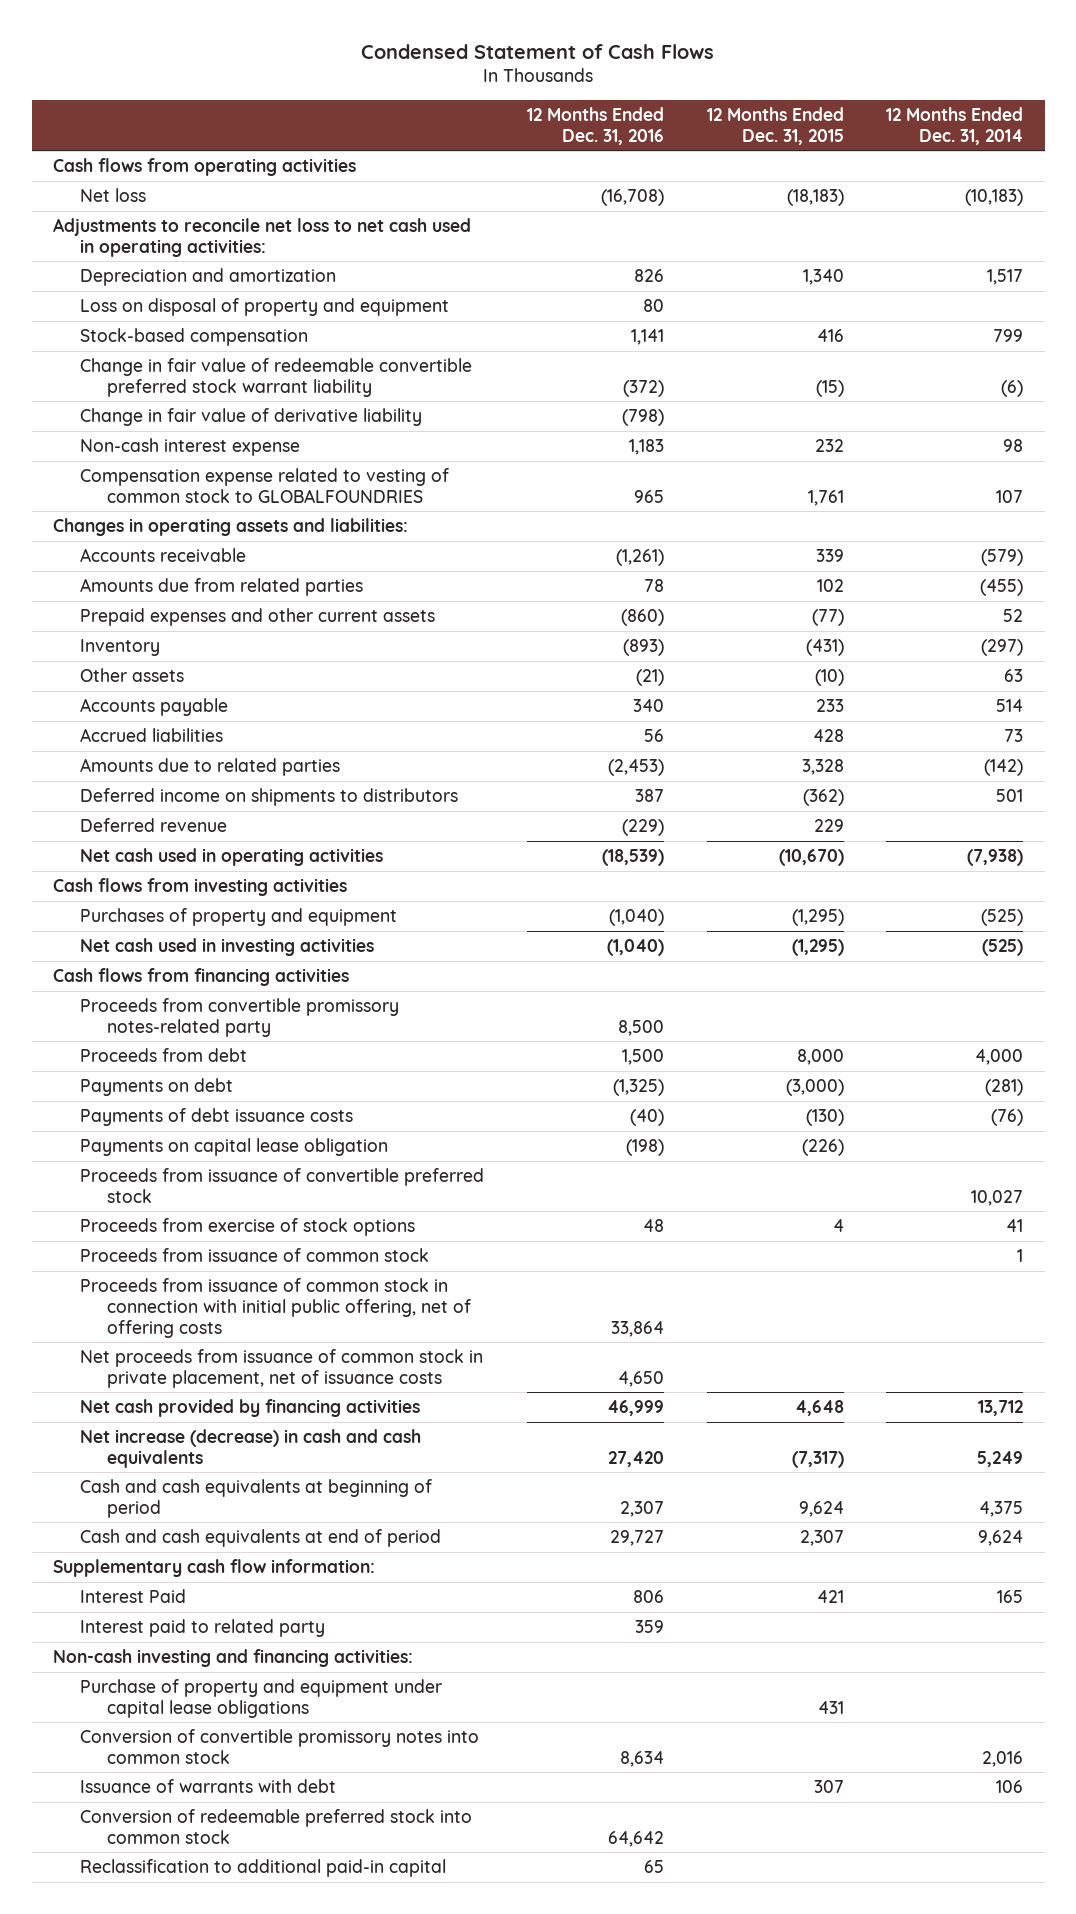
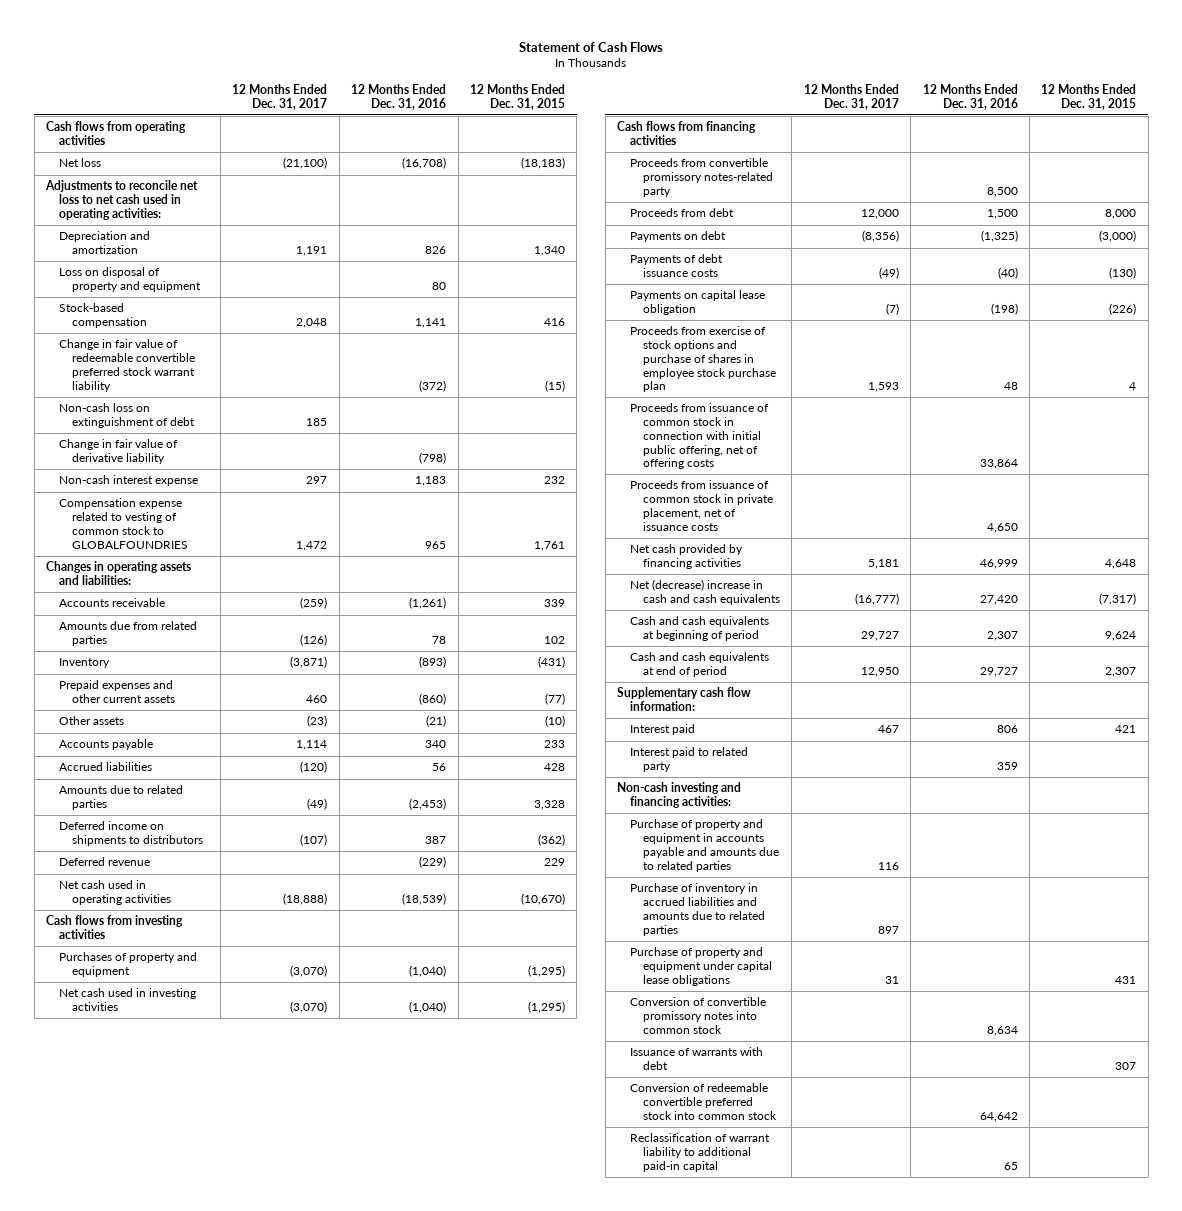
[361,43,715,59] Condensed Statement of Cash Flows -> [519,41,664,52] Statement of Cash Flows
[886,106,1024,145] 12 Months Ended Dec. 31, 2014 -> none
none -> [232,84,328,110] 12 Months Ended Dec. 31, 2017
none -> [58,403,195,429] Non-cash loss on extinguishment of debt
[79,607,435,626] Prepaid expenses and other current assets -> [58,680,175,704] Prepaid expenses and other current assets
[79,1167,484,1203] Proceeds from issuance of convertible preferred stock -> none
[79,1247,429,1262] Proceeds from issuance of common stock -> none
[79,1217,415,1236] Proceeds from exercise of stock options -> [630,326,777,393] Proceeds from exercise of stock options and purchase of shares in employee stock purchase plan
[79,1348,483,1388] Net proceeds from issuance of common stock in private placement, net of issuance costs -> [630,480,774,531] Proceeds from issuance of common stock in private placement, net of issuance costs
[79,1428,421,1468] Net increase (decrease) in cash and cash equivalents -> [630,579,781,606] Net (decrease) increase in cash and cash equivalents
[79,1588,186,1603] Interest Paid -> [630,724,696,736] Interest paid
none -> [630,819,780,872] Purchase of property and equipment in accounts payable and amounts due to related parties
none -> [630,883,766,936] Purchase of inventory in accrued liabilities and amounts due to related parties
[79,1808,472,1844] Conversion of redeemable preferred stock into common stock -> [630,1083,778,1120] Conversion of redeemable convertible preferred stock into common stock
[79,1858,446,1877] Reclassification to additional paid-in capital -> [630,1133,771,1172] Reclassification of warrant liability to additional paid-in capital

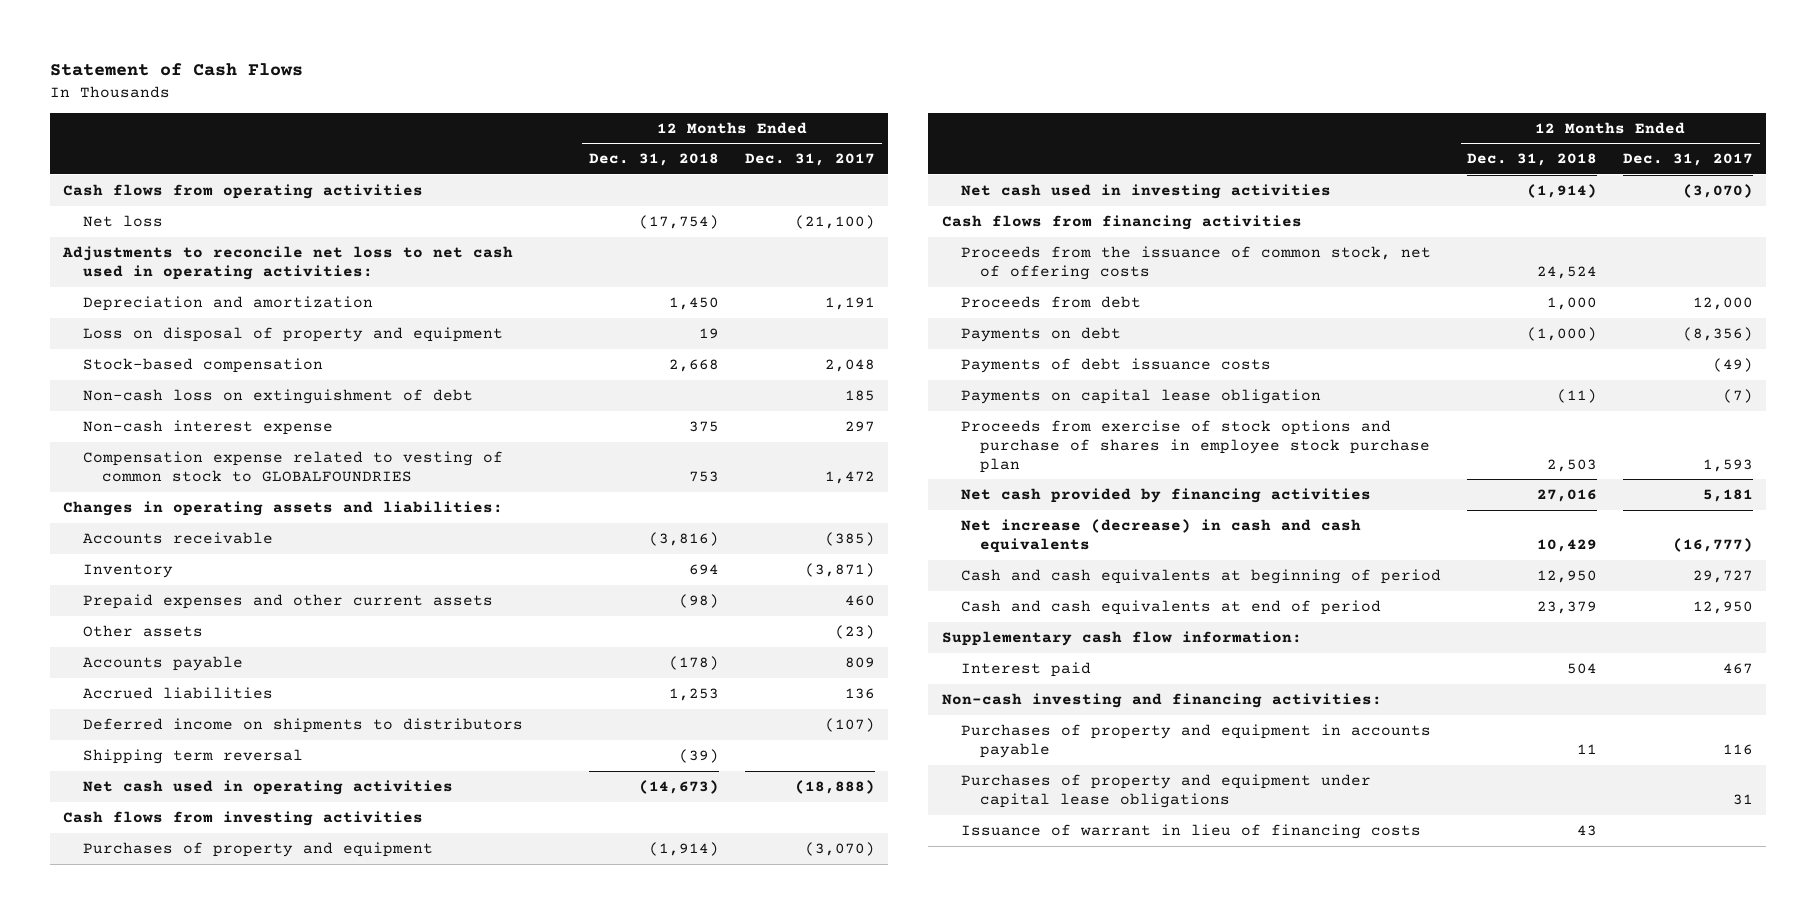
[351,84,447,110] 12 Months Ended Dec. 31, 2016 -> none
[470,84,566,110] 12 Months Ended Dec. 31, 2015 -> none
none -> [588,153,719,167] Dec. 31, 2018
[58,339,195,392] Change in fair value of redeemable convertible preferred stock warrant liability -> none
[58,439,178,465] Change in fair value of derivative liability -> none
[58,621,197,647] Amounts due from related parties -> none
[300,597,328,610] (259) -> [825,531,876,546] (385)
[58,785,183,811] Amounts due to related parties -> none
[296,740,328,751] 1,114 -> [845,656,876,668] 809
[300,761,328,774] (120) -> [845,687,876,699] 136
[58,857,150,867] Deferred revenue -> none
none -> [82,748,303,764] Shipping term reversal
[630,158,774,197] Proceeds from convertible promissory notes-related party -> none
none -> [960,245,1431,280] Proceeds from the issuance of common stock, net of offering costs
[630,403,770,470] Proceeds from issuance of common stock in connection with initial public offering, net of offering costs -> none
[630,480,774,531] Proceeds from issuance of common stock in private placement, net of issuance costs -> none
[630,579,781,606] Net (decrease) increase in cash and cash equivalents -> [960,518,1361,553] Net increase (decrease) in cash and cash equivalents
[630,747,749,773] Interest paid to related party -> none
[630,883,766,936] Purchase of inventory in accrued liabilities and amounts due to related parties -> none
[630,997,767,1034] Conversion of convertible promissory notes into common stock -> none
[630,1083,778,1120] Conversion of redeemable convertible preferred stock into common stock -> none
[630,1133,771,1172] Reclassification of warrant liability to additional paid-in capital -> none
[630,819,780,872] Purchase of property and equipment in accounts payable and amounts due to related parties -> [960,723,1431,758] Purchases of property and equipment in accounts payable
[630,947,773,986] Purchase of property and equipment under capital lease obligations -> [960,773,1371,808] Purchases of property and equipment under capital lease obligations
[630,1047,764,1071] Issuance of warrants with debt -> [960,823,1421,839] Issuance of warrant in lieu of financing costs

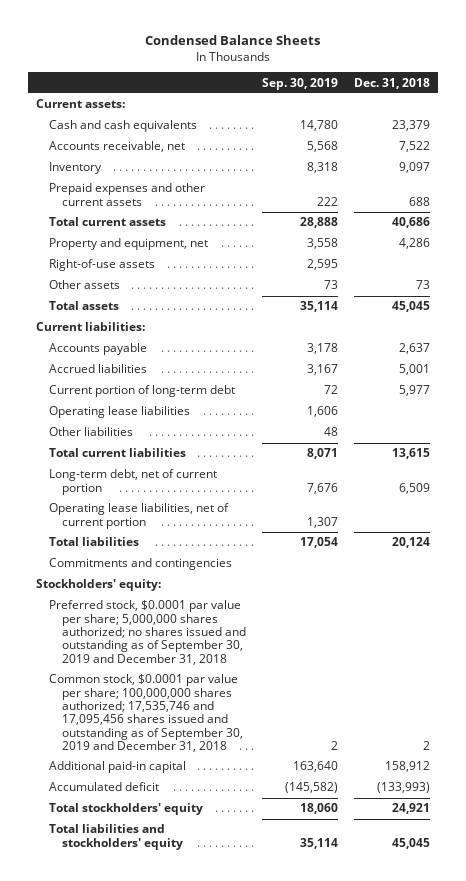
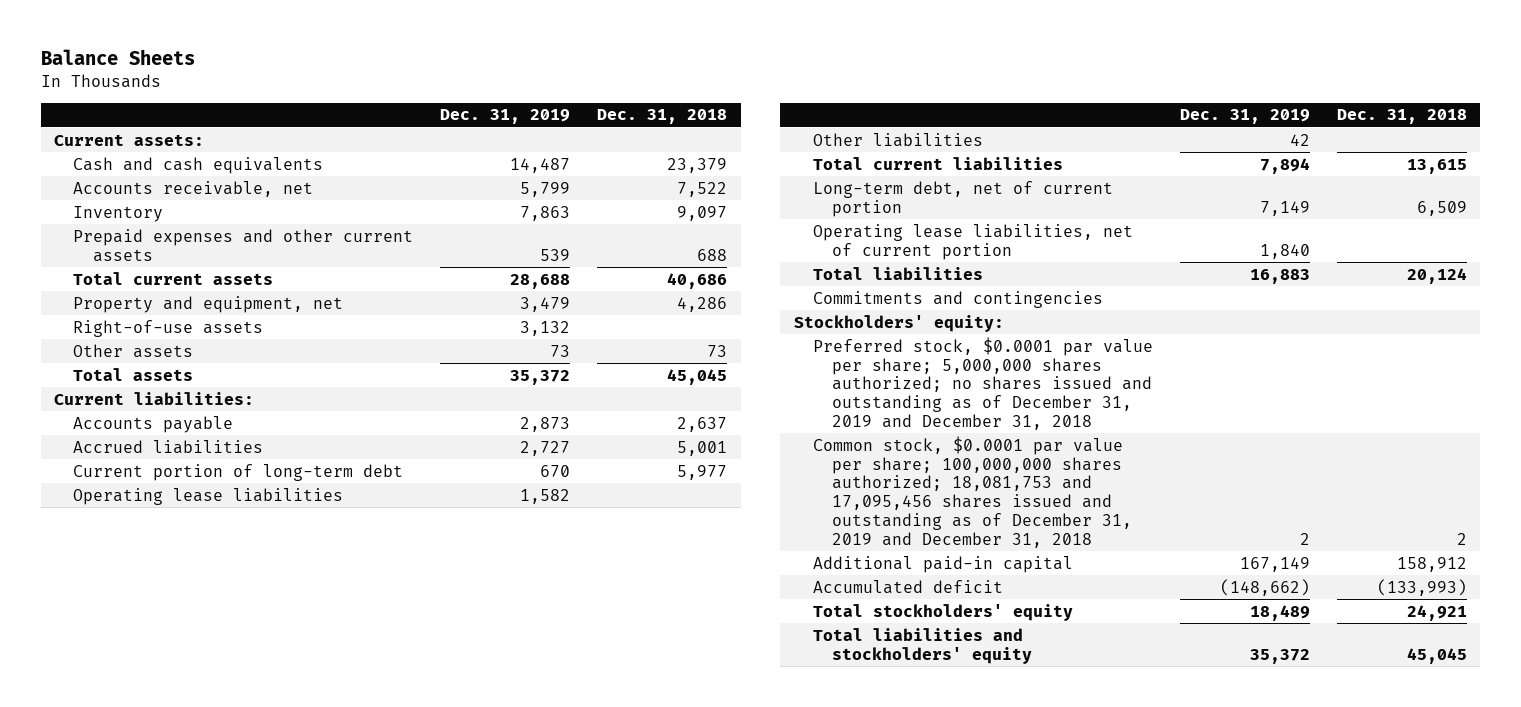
[144,35,320,46] Condensed Balance Sheets -> [40,49,195,66] Balance Sheets
[261,77,338,90] Sep. 30, 2019 -> none
none -> [440,109,571,125] Dec. 31, 2019
[48,600,246,665] Preferred stock, $0.0001 par value per share; 5,000,000 shares authorized; no shares issued and outstanding as of September 30, 2019 and December 31, 2018 -> [812,336,1153,430] Preferred stock, $0.0001 par value per share; 5,000,000 shares authorized; no shares issued and outstanding as of December 31, 2019 and December 31, 2018
[48,674,243,752] Common stock, $0.0001 par value per share; 100,000,000 shares authorized; 17,535,746 and 17,095,456 shares issued and outstanding as of September 30, 2019 and December 31, 2018 -> [812,435,1133,548] Common stock, $0.0001 par value per share; 100,000,000 shares authorized; 18,081,753 and 17,095,456 shares issued and outstanding as of December 31, 2019 and December 31, 2018

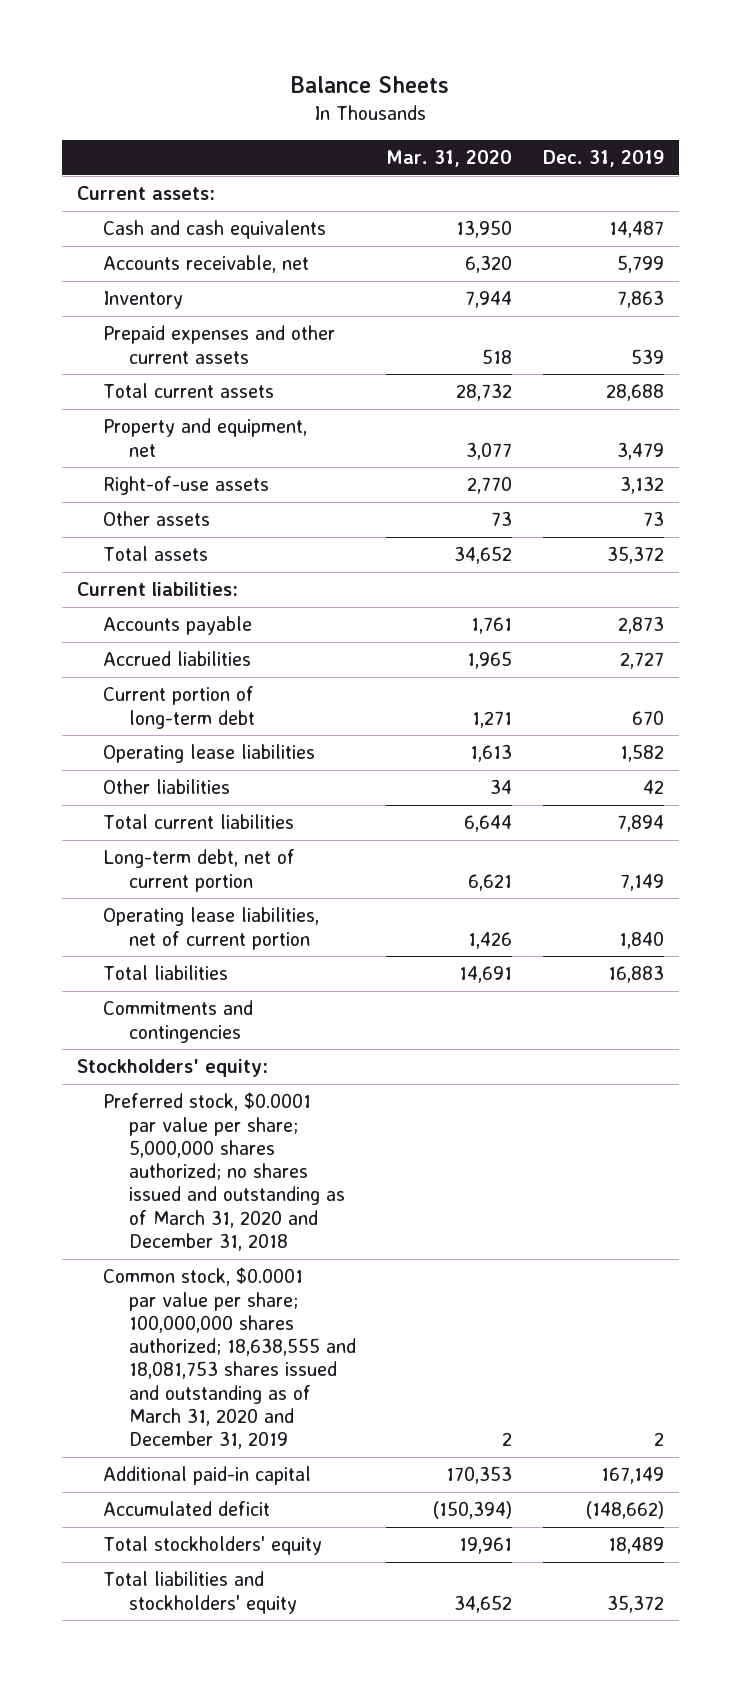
[597,109,728,125] Dec. 31, 2018 -> none
none -> [386,150,513,168] Mar. 31, 2020
[812,336,1153,430] Preferred stock, $0.0001 par value per share; 5,000,000 shares authorized; no shares issued and outstanding as of December 31, 2019 and December 31, 2018 -> [103,1092,345,1251] Preferred stock, $0.0001 par value per share; 5,000,000 shares authorized; no shares issued and outstanding as of March 31, 2020 and December 31, 2018
[812,435,1133,548] Common stock, $0.0001 par value per share; 100,000,000 shares authorized; 18,081,753 and 17,095,456 shares issued and outstanding as of December 31, 2019 and December 31, 2018 -> [103,1267,356,1450] Common stock, $0.0001 par value per share; 100,000,000 shares authorized; 18,638,555 and 18,081,753 shares issued and outstanding as of March 31, 2020 and December 31, 2019

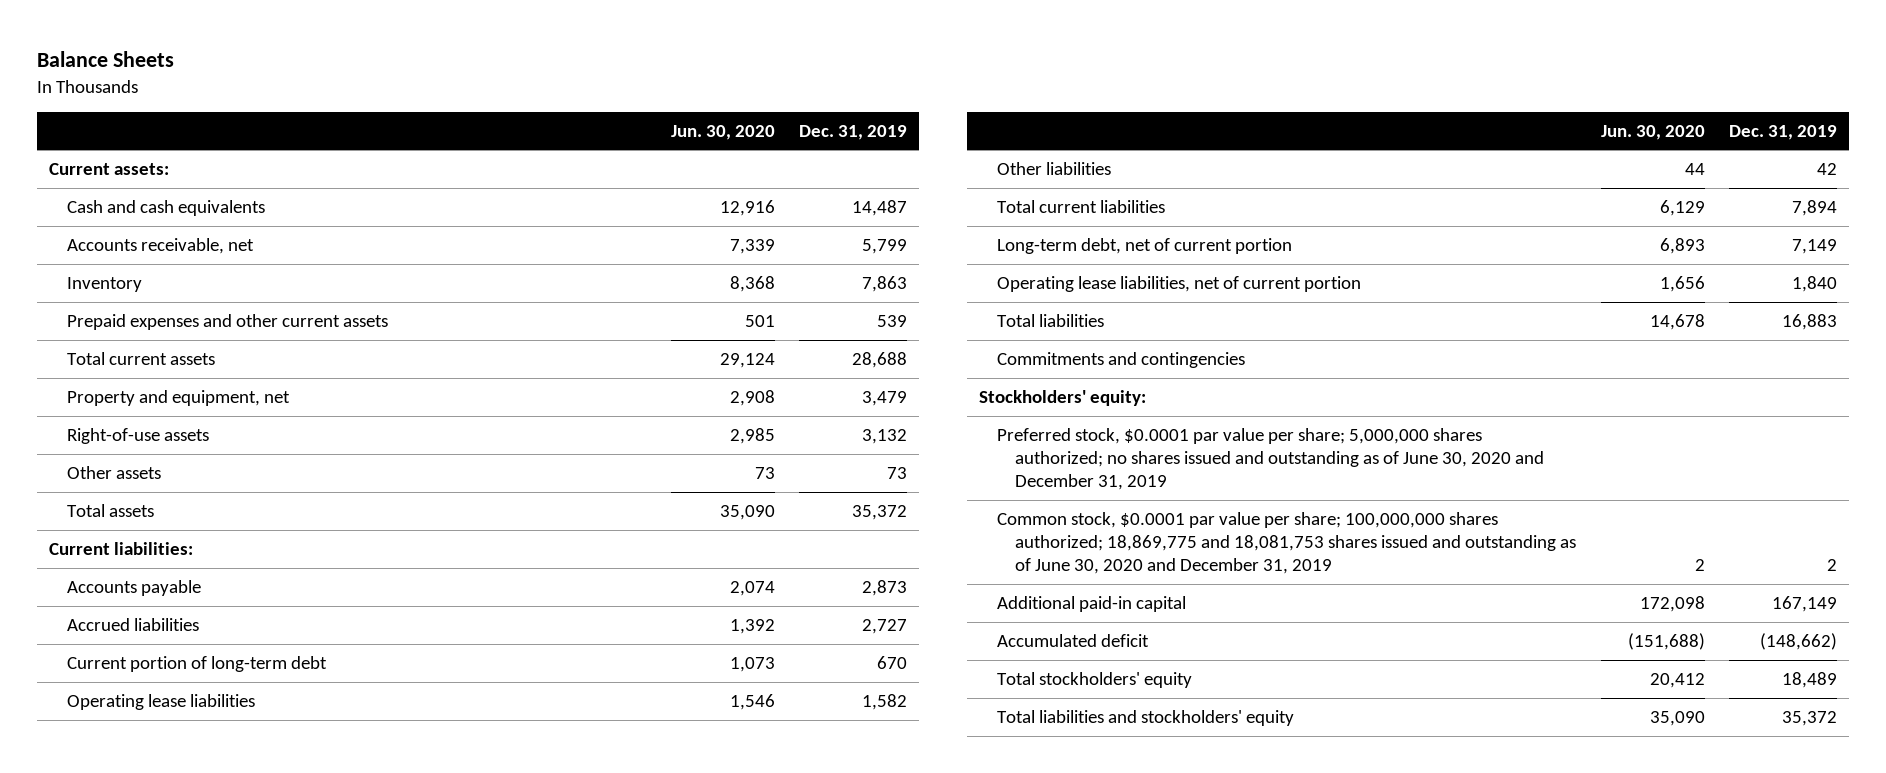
[386,150,513,168] Mar. 31, 2020 -> none
none -> [670,124,775,140] Jun. 30, 2020
[103,1092,345,1251] Preferred stock, $0.0001 par value per share; 5,000,000 shares authorized; no shares issued and outstanding as of March 31, 2020 and December 31, 2018 -> [997,428,1545,490] Preferred stock, $0.0001 par value per share; 5,000,000 shares authorized; no shares issued and outstanding as of June 30, 2020 and December 31, 2019
[103,1267,356,1450] Common stock, $0.0001 par value per share; 100,000,000 shares authorized; 18,638,555 and 18,081,753 shares issued and outstanding as of March 31, 2020 and December 31, 2019 -> [997,512,1577,574] Common stock, $0.0001 par value per share; 100,000,000 shares authorized; 18,869,775 and 18,081,753 shares issued and outstanding as of June 30, 2020 and December 31, 2019

